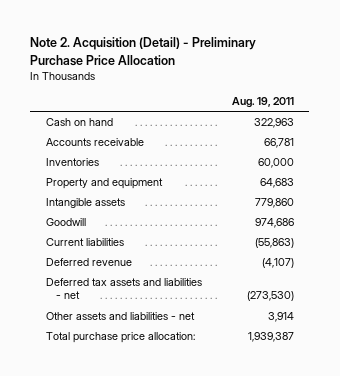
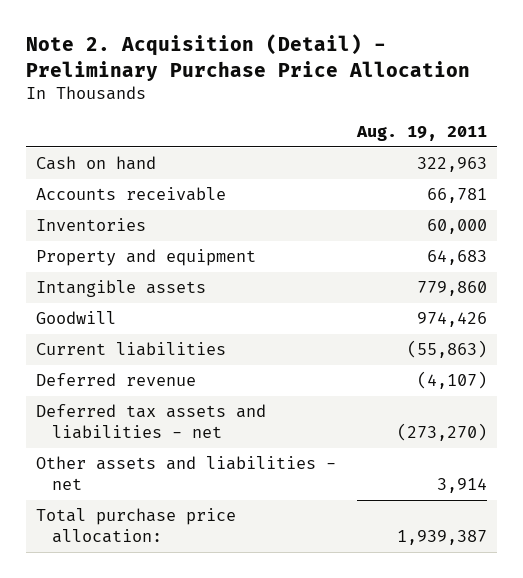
[255,218,295,229] 974,686 -> [416,312,487,328] 974,426
[247,291,295,302] (273,530) -> [396,422,487,441] (273,270)

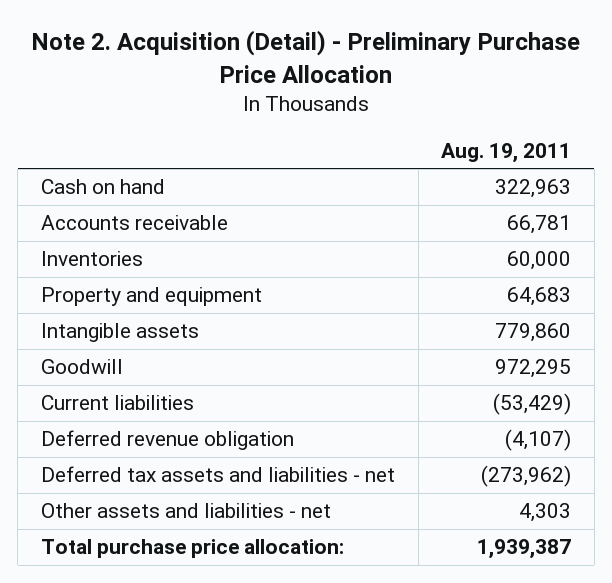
[416,312,487,328] 974,426 -> [495,359,572,379] 972,295
[406,340,487,359] (55,863) -> [493,393,572,416] (53,429)
[36,373,197,387] Deferred revenue -> [40,430,294,451] Deferred revenue obligation
[396,422,487,441] (273,270) -> [481,465,572,488] (273,962)
[436,477,487,493] 3,914 -> [519,503,572,523] 4,303

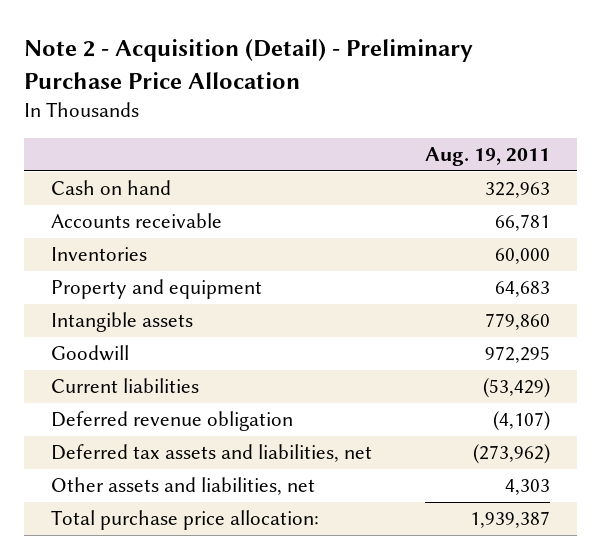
[31,30,581,84] Note 2. Acquisition (Detail) - Preliminary Purchase Price Allocation -> [23,39,473,89] Note 2 - Acquisition (Detail) - Preliminary Purchase Price Allocation
[40,466,395,483] Deferred tax assets and liabilities - net -> [50,444,372,463] Deferred tax assets and liabilities, net
[40,503,331,519] Other assets and liabilities - net -> [50,477,315,496] Other assets and liabilities, net

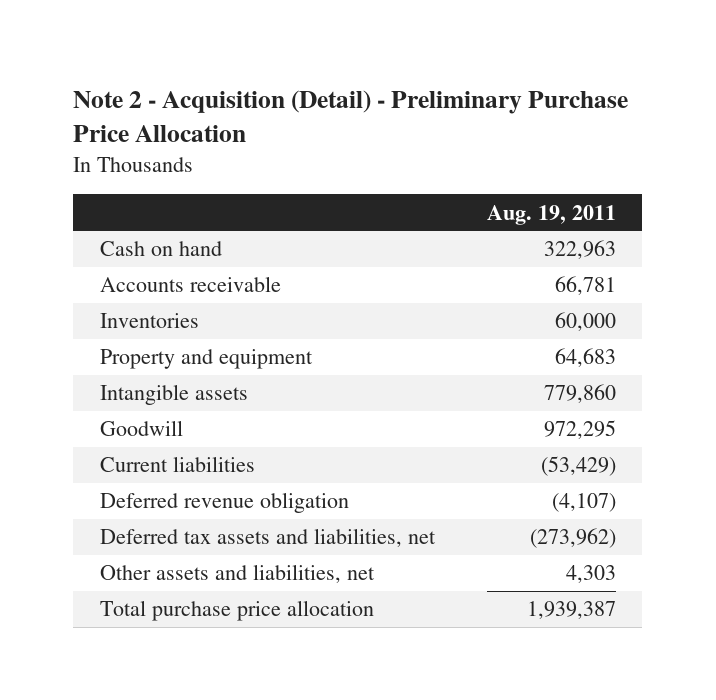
[50,510,319,531] Total purchase price allocation: -> [99,600,374,622] Total purchase price allocation

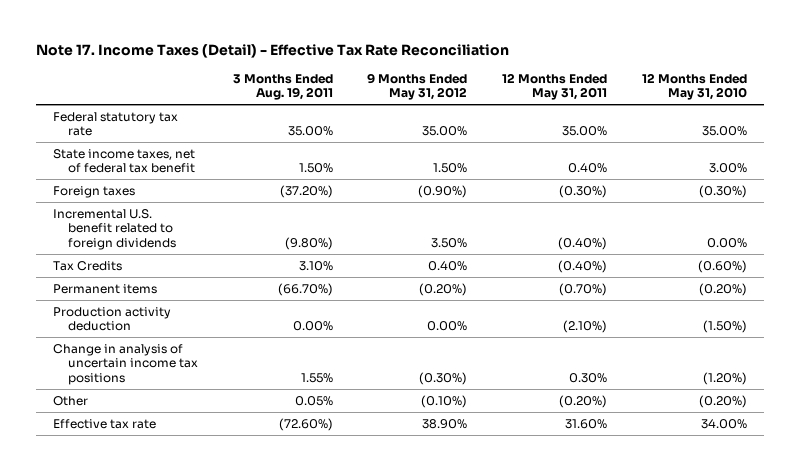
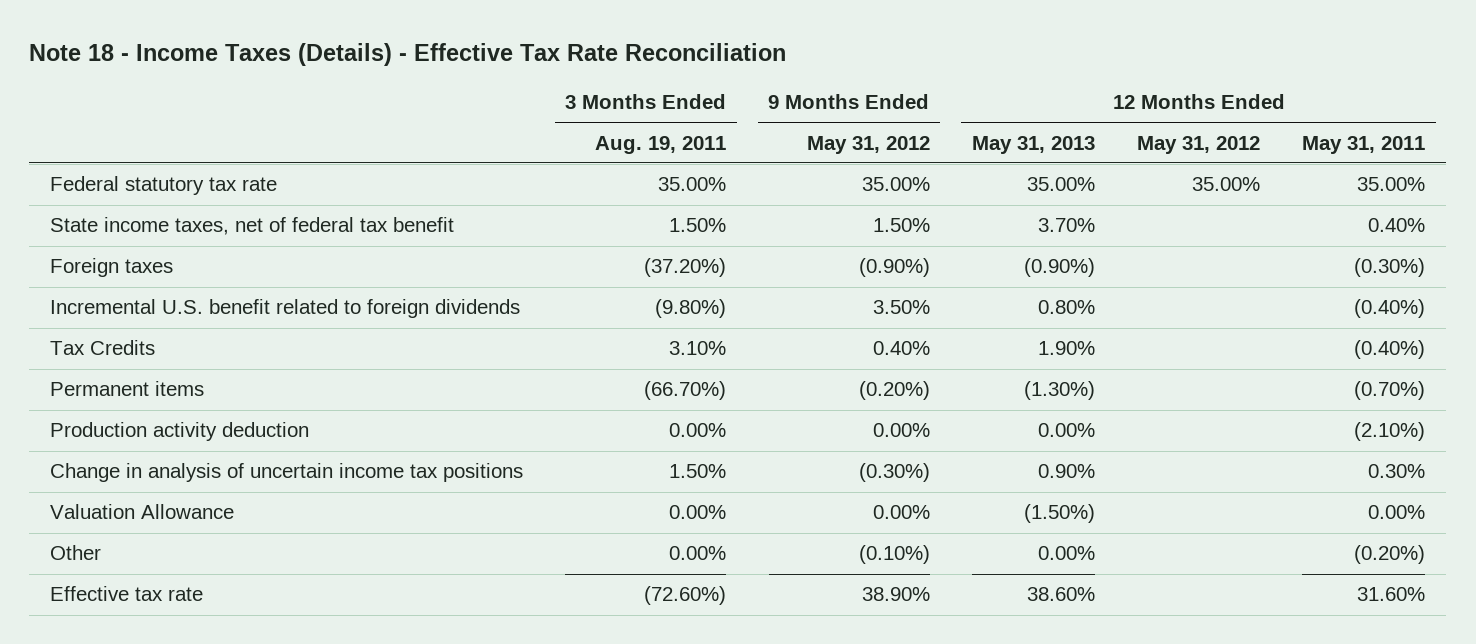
[35,43,509,58] Note 17. Income Taxes (Detail) - Effective Tax Rate Reconciliation -> [29,43,787,67] Note 18 - Income Taxes (Details) - Effective Tax Rate Reconciliation
[641,72,747,100] 12 Months Ended May 31, 2010 -> none
none -> [971,135,1095,154] May 31, 2013
none -> [1137,135,1261,154] May 31, 2012
[300,372,333,383] 1.55% -> [669,464,727,479] 1.50%
none -> [50,504,235,520] Valuation Allowance
[294,396,333,407] 0.05% -> [669,546,727,561] 0.00%

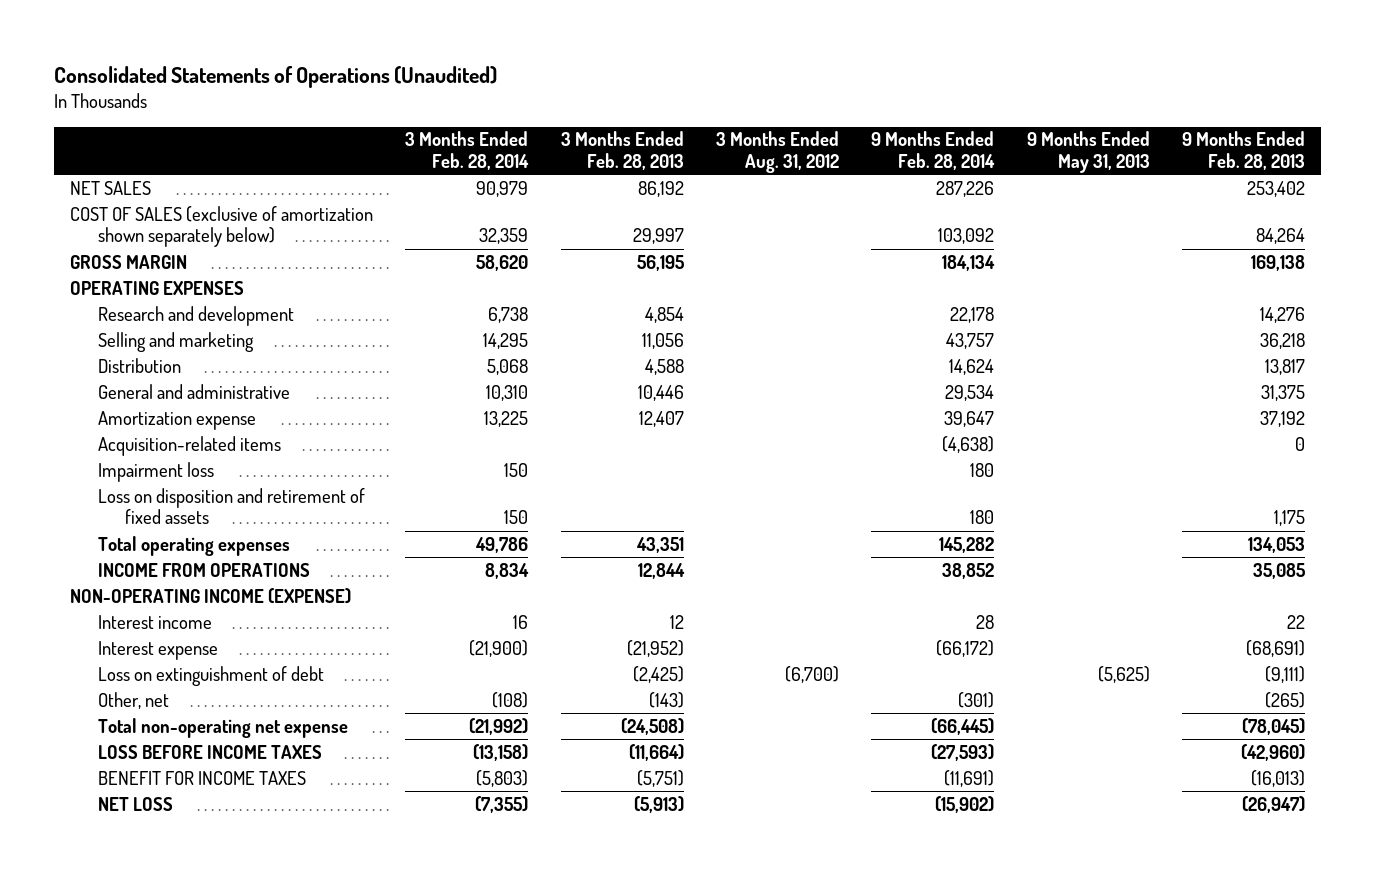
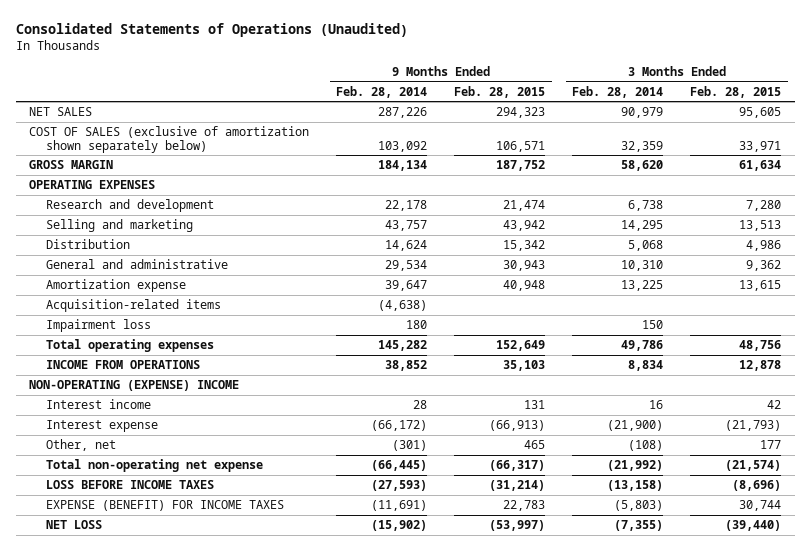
[560,131,684,170] 3 Months Ended Feb. 28, 2013 -> none
[716,131,840,173] 3 Months Ended Aug. 31, 2012 -> none
[1026,131,1150,173] 9 Months Ended May 31, 2013 -> none
[1182,131,1306,170] 9 Months Ended Feb. 28, 2013 -> none
none -> [454,85,546,98] Feb. 28, 2015
none -> [690,85,782,98] Feb. 28, 2015
[97,487,365,525] Loss on disposition and retirement of fixed assets -> none
[69,587,351,604] NON-OPERATING INCOME (EXPENSE) -> [29,380,240,392] NON-OPERATING (EXPENSE) INCOME
[97,665,324,686] Loss on extinguishment of debt -> none
[97,770,306,785] BENEFIT FOR INCOME TAXES -> [46,500,285,512] EXPENSE (BENEFIT) FOR INCOME TAXES

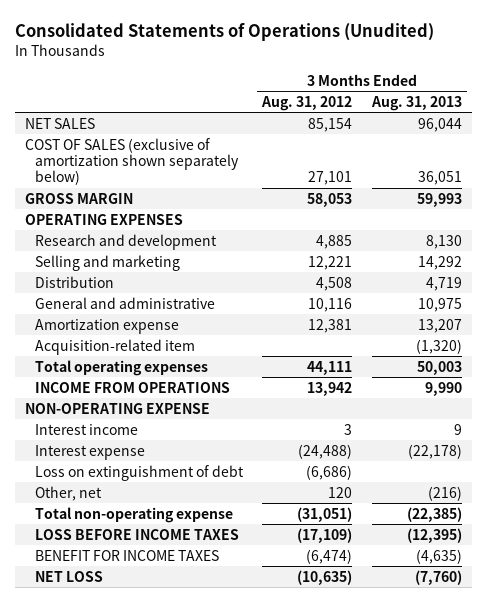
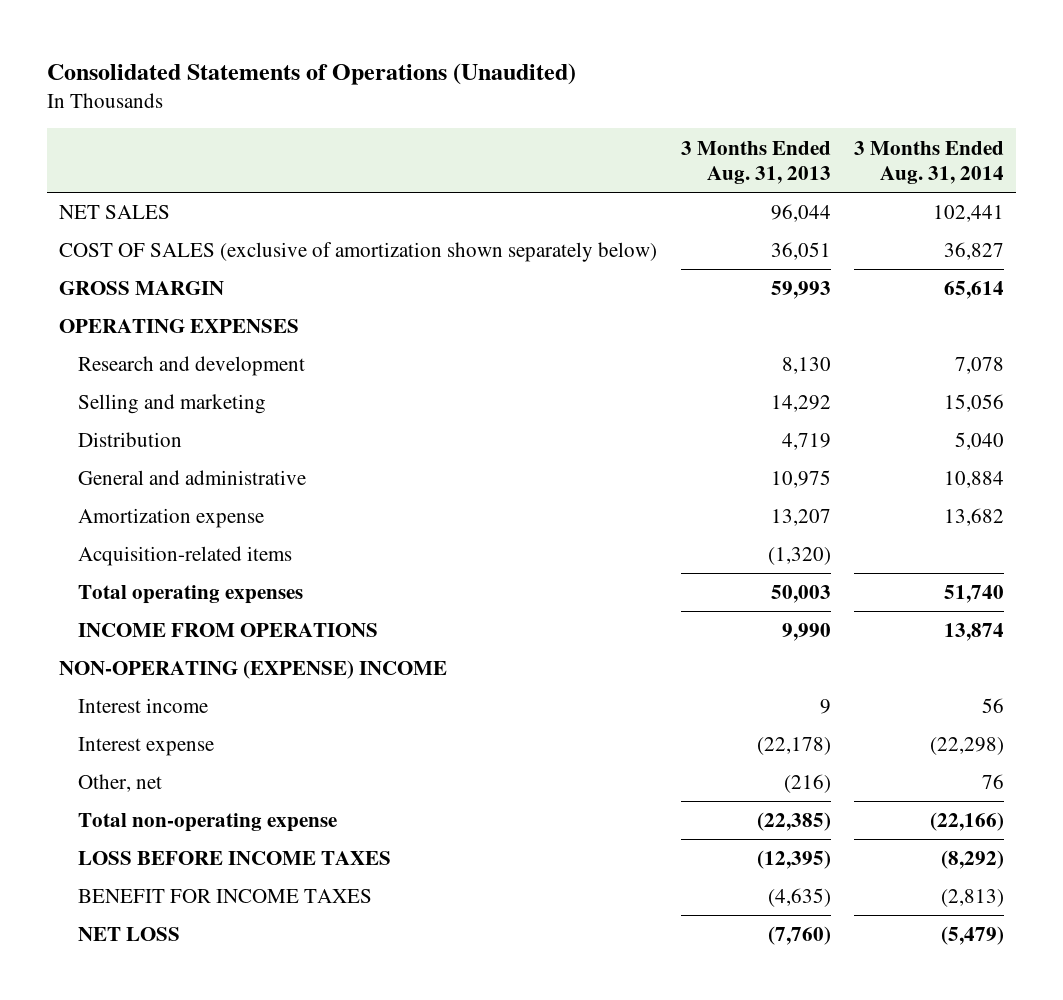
[14,22,434,41] Consolidated Statements of Operations (Unudited) -> [47,62,577,85] Consolidated Statements of Operations (Unaudited)
[261,95,353,111] Aug. 31, 2012 -> none
none -> [854,140,1005,184] 3 Months Ended Aug. 31, 2014
[34,338,195,355] Acquisition-related item -> [78,546,293,567] Acquisition-related items
[24,402,210,414] NON-OPERATING EXPENSE -> [59,660,448,680] NON-OPERATING (EXPENSE) INCOME
[34,464,244,481] Loss on extinguishment of debt -> none

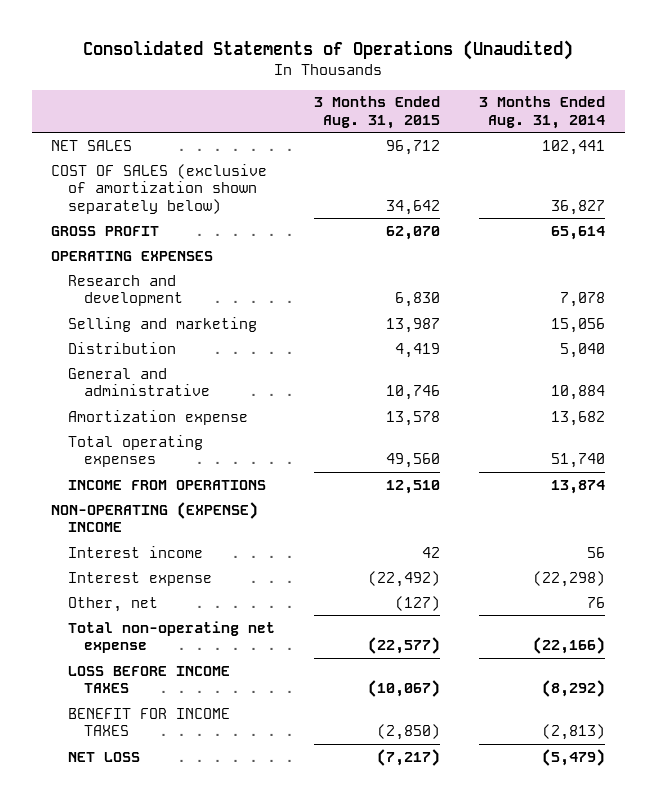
[680,140,831,184] 3 Months Ended Aug. 31, 2013 -> none
none -> [313,96,440,129] 3 Months Ended Aug. 31, 2015
[59,281,225,296] GROSS MARGIN -> [51,225,160,236] GROSS PROFIT
[78,546,293,567] Acquisition-related items -> none
[78,813,338,833] Total non-operating expense -> [67,620,275,654] Total non-operating net expense

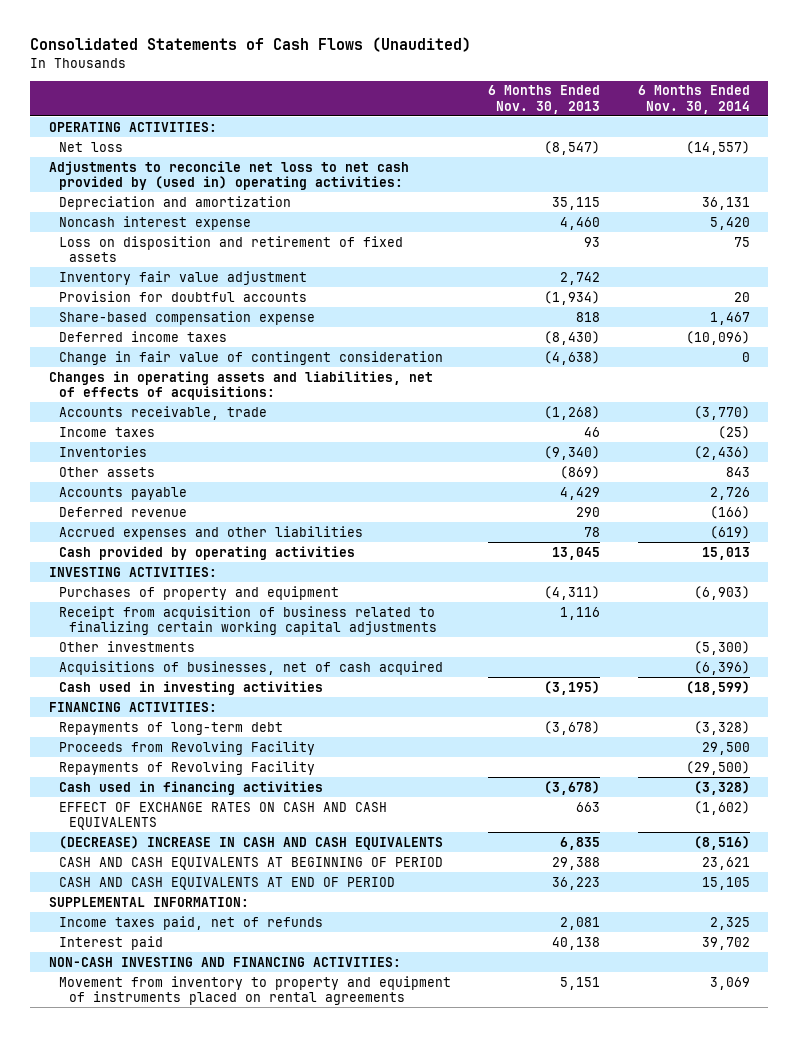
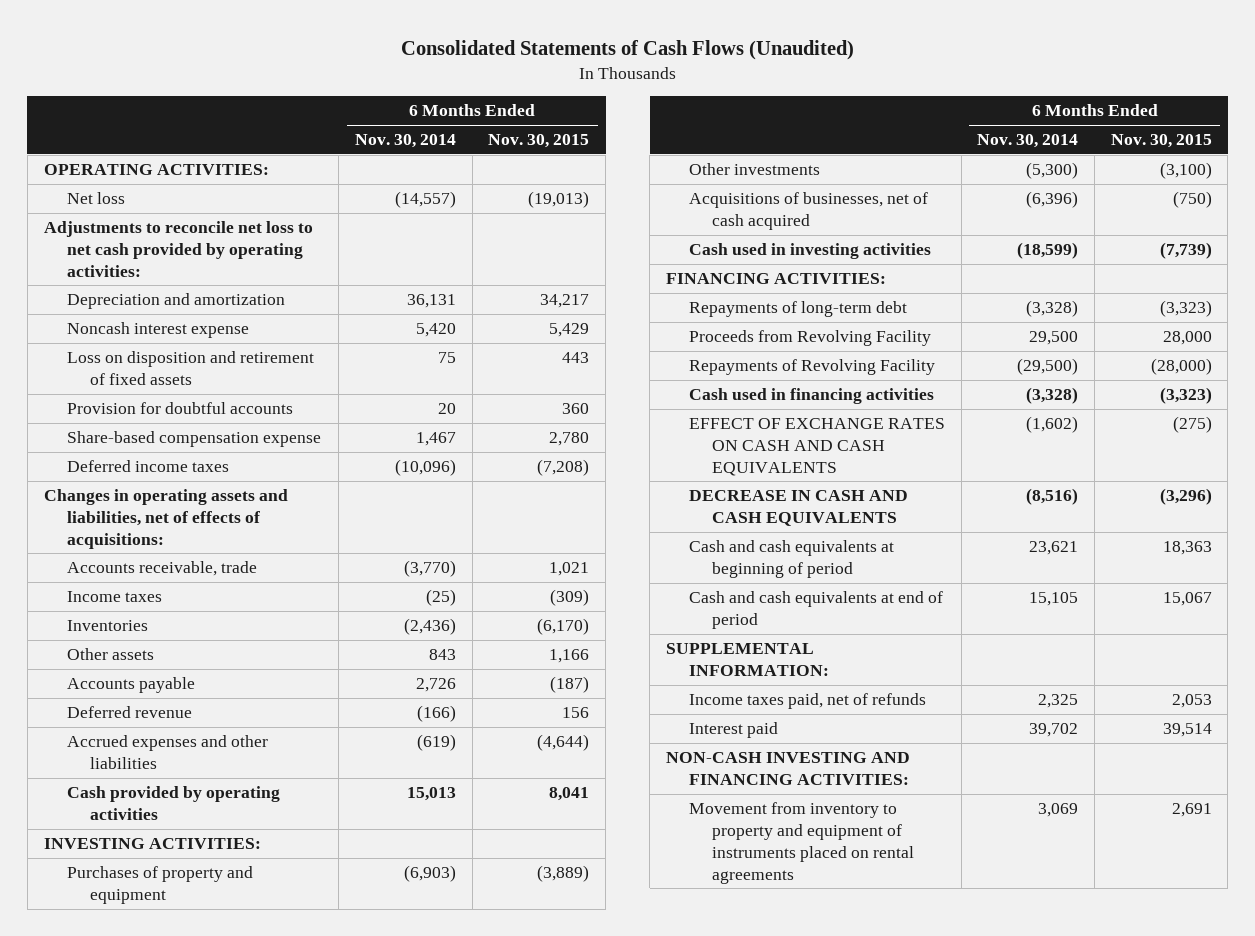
[488,85,601,114] 6 Months Ended Nov. 30, 2013 -> none
none -> [488,134,590,149] Nov. 30, 2015
[48,160,409,191] Adjustments to reconcile net loss to net cash provided by (used in) operating activities: -> [43,221,313,277] Adjustments to reconcile net loss to net cash provided by operating activities:
[58,270,307,285] Inventory fair value adjustment -> none
[58,350,443,365] Change in fair value of contingent consideration -> none
[58,605,437,636] Receipt from acquisition of business related to finalizing certain working capital adjustments -> none
[58,835,443,850] (DECREASE) INCREASE IN CASH AND CASH EQUIVALENTS -> [689,490,909,526] DECREASE IN CASH AND CASH EQUIVALENTS
[58,856,443,870] CASH AND CASH EQUIVALENTS AT BEGINNING OF PERIOD -> [689,540,895,578] Cash and cash equivalents at beginning of period
[58,876,395,890] CASH AND CASH EQUIVALENTS AT END OF PERIOD -> [689,591,944,629] Cash and cash equivalents at end of period

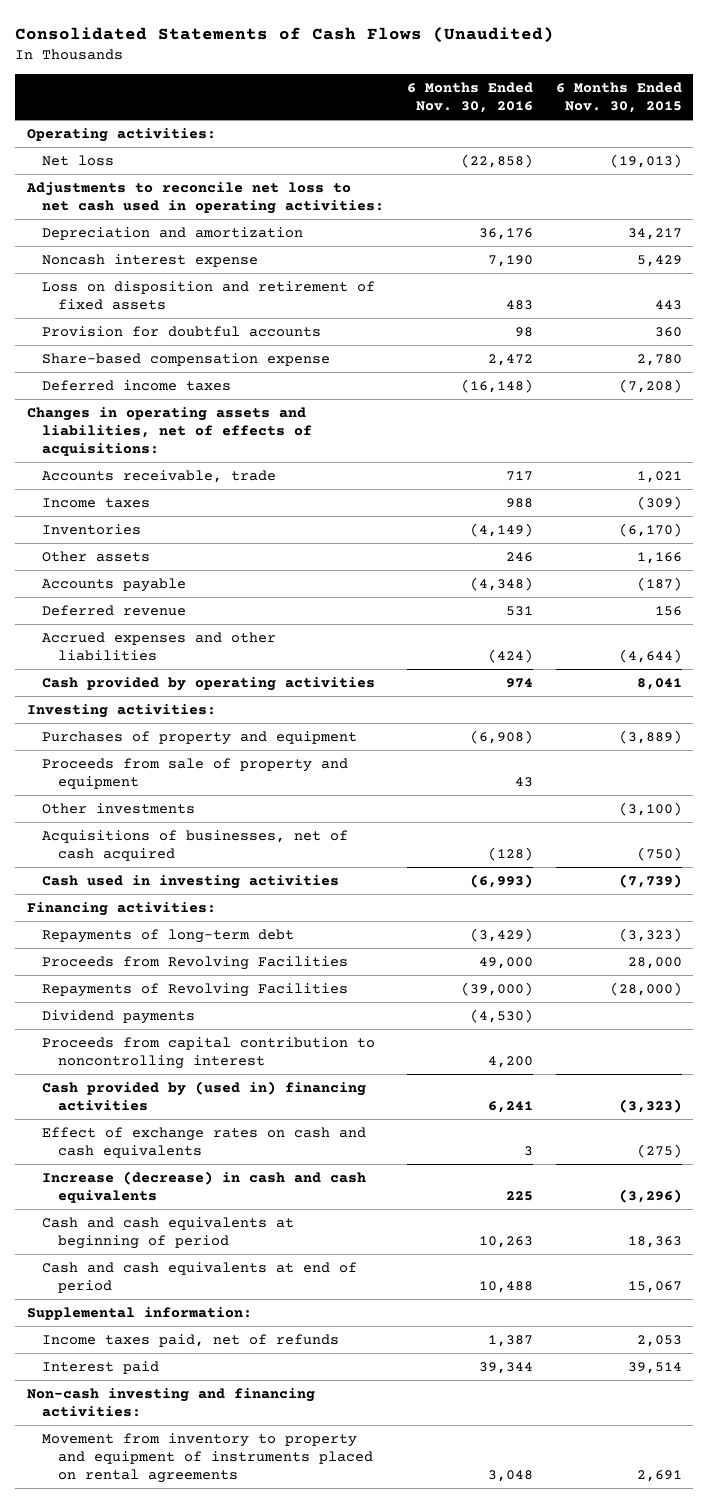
[355,134,457,149] Nov. 30, 2014 -> none
none -> [407,82,534,113] 6 Months Ended Nov. 30, 2016
[43,164,269,176] OPERATING ACTIVITIES: -> [26,128,216,143] Operating activities:
[43,221,313,277] Adjustments to reconcile net loss to net cash provided by operating activities: -> [25,182,385,214] Adjustments to reconcile net loss to net cash used in operating activities:
[43,838,261,850] INVESTING ACTIVITIES: -> [26,704,216,719] Investing activities:
none -> [42,758,349,789] Proceeds from sale of property and equipment
[665,273,886,285] FINANCING ACTIVITIES: -> [26,902,216,917] Financing activities:
[689,330,932,347] Proceeds from Revolving Facility -> [42,956,349,971] Proceeds from Revolving Facilities
[689,359,936,376] Repayments of Revolving Facility -> [42,983,349,998] Repayments of Revolving Facilities
none -> [42,1010,196,1025] Dividend payments
none -> [42,1037,376,1069] Proceeds from capital contribution to noncontrolling interest
[689,388,935,405] Cash used in financing activities -> [42,1081,367,1111] Cash provided by (used in) financing activities
[689,418,946,476] EFFECT OF EXCHANGE RATES ON CASH AND CASH EQUIVALENTS -> [42,1127,367,1158] Effect of exchange rates on cash and cash equivalents
[689,490,909,526] DECREASE IN CASH AND CASH EQUIVALENTS -> [42,1171,367,1203] Increase (decrease) in cash and cash equivalents
[665,643,830,676] SUPPLEMENTAL INFORMATION: -> [26,1307,252,1321] Supplemental information:
[665,752,910,785] NON-CASH INVESTING AND FINANCING ACTIVITIES: -> [26,1388,315,1417] Non-cash investing and financing activities:

